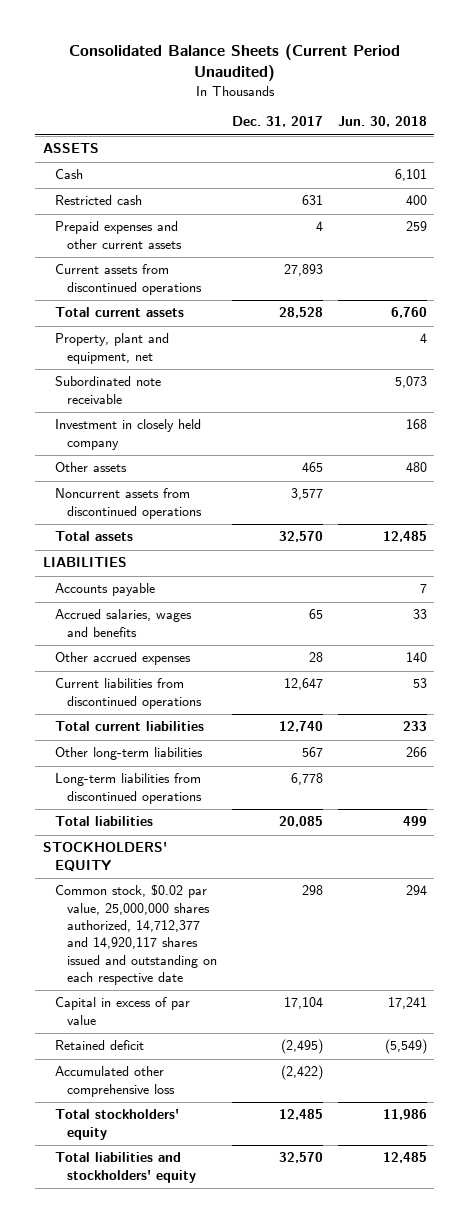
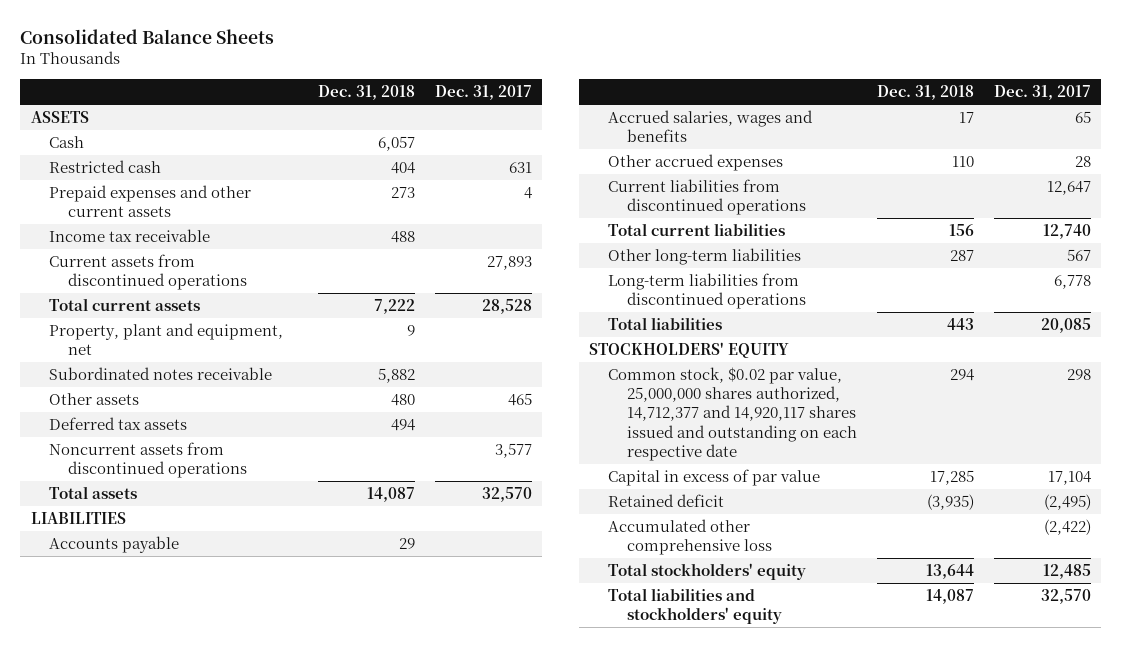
[68,44,400,82] Consolidated Balance Sheets (Current Period Unaudited) -> [20,28,275,44] Consolidated Balance Sheets
[337,116,427,128] Jun. 30, 2018 -> none
none -> [317,84,415,100] Dec. 31, 2018
none -> [49,228,211,242] Income tax receivable
[55,419,202,450] Investment in closely held company -> none
[55,376,162,404] Subordinated note receivable -> [49,366,273,380] Subordinated notes receivable
none -> [49,416,188,430] Deferred tax assets

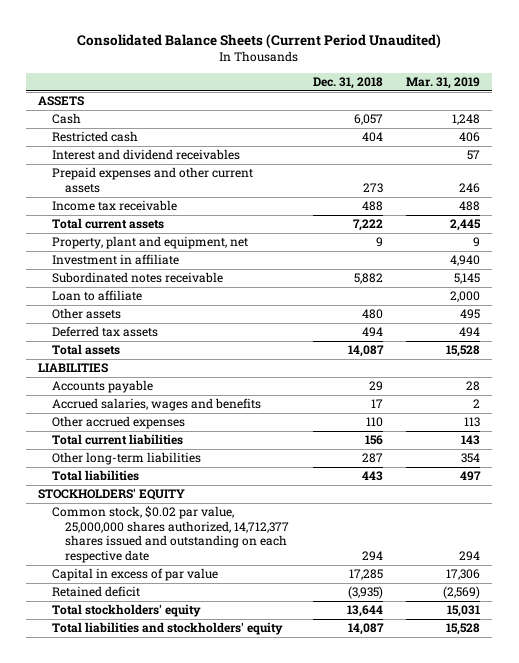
[20,28,275,44] Consolidated Balance Sheets -> [77,33,442,48] Consolidated Balance Sheets (Current Period Unaudited)
[434,84,532,100] Dec. 31, 2017 -> none
none -> [406,77,481,90] Mar. 31, 2019
none -> [51,149,240,161] Interest and dividend receivables
[49,253,247,291] Current assets from discontinued operations -> none
none -> [51,254,179,266] Investment in affiliate
none -> [51,290,142,302] Loan to affiliate
[49,441,247,479] Noncurrent assets from discontinued operations -> none
[608,178,806,216] Current liabilities from discontinued operations -> none
[608,272,806,310] Long-term liabilities from discontinued operations -> none
[608,366,857,461] Common stock, $0.02 par value, 25,000,000 shares authorized, 14,712,377 and 14,920,117 shares issued and outstanding on each respective date -> [51,506,290,563] Common stock, $0.02 par value, 25,000,000 shares authorized, 14,712,377 shares issued and outstanding on each respective date
[608,518,772,556] Accumulated other comprehensive loss -> none

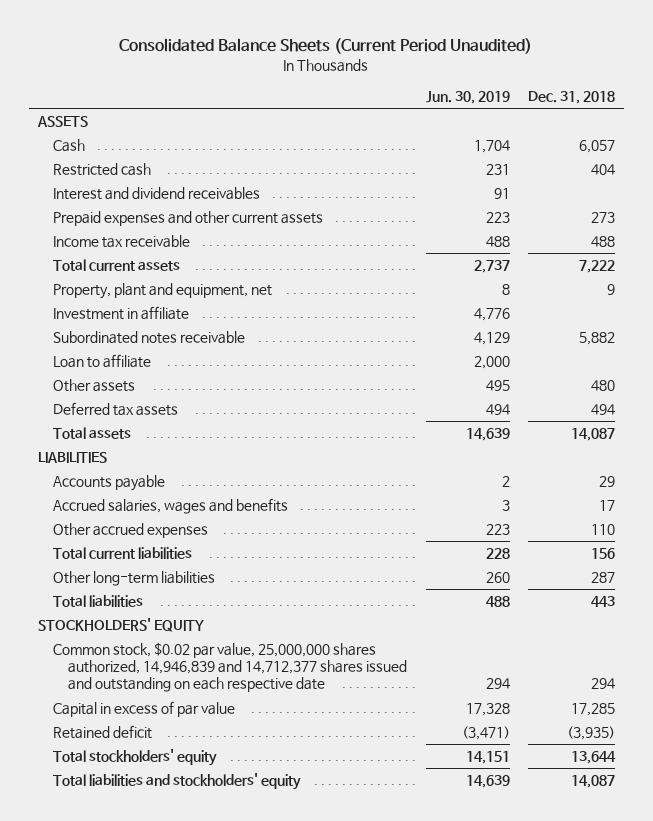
[406,77,481,90] Mar. 31, 2019 -> none
none -> [425,91,510,105] Jun. 30, 2019
[51,506,290,563] Common stock, $0.02 par value, 25,000,000 shares authorized, 14,712,377 shares issued and outstanding on each respective date -> [53,642,408,693] Common stock, $0.02 par value, 25,000,000 shares authorized, 14,946,839 and 14,712,377 shares issued and outstanding on each respective date

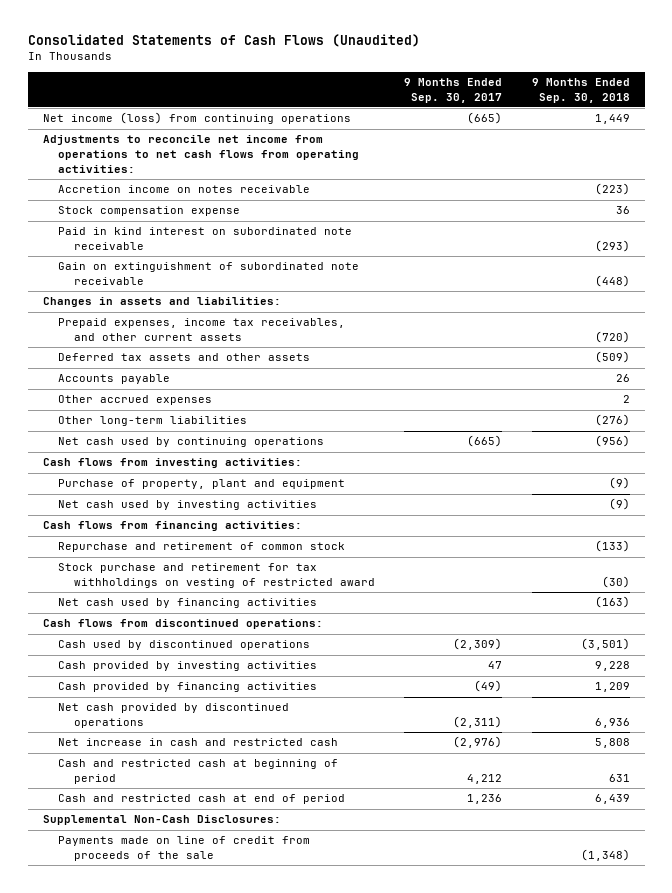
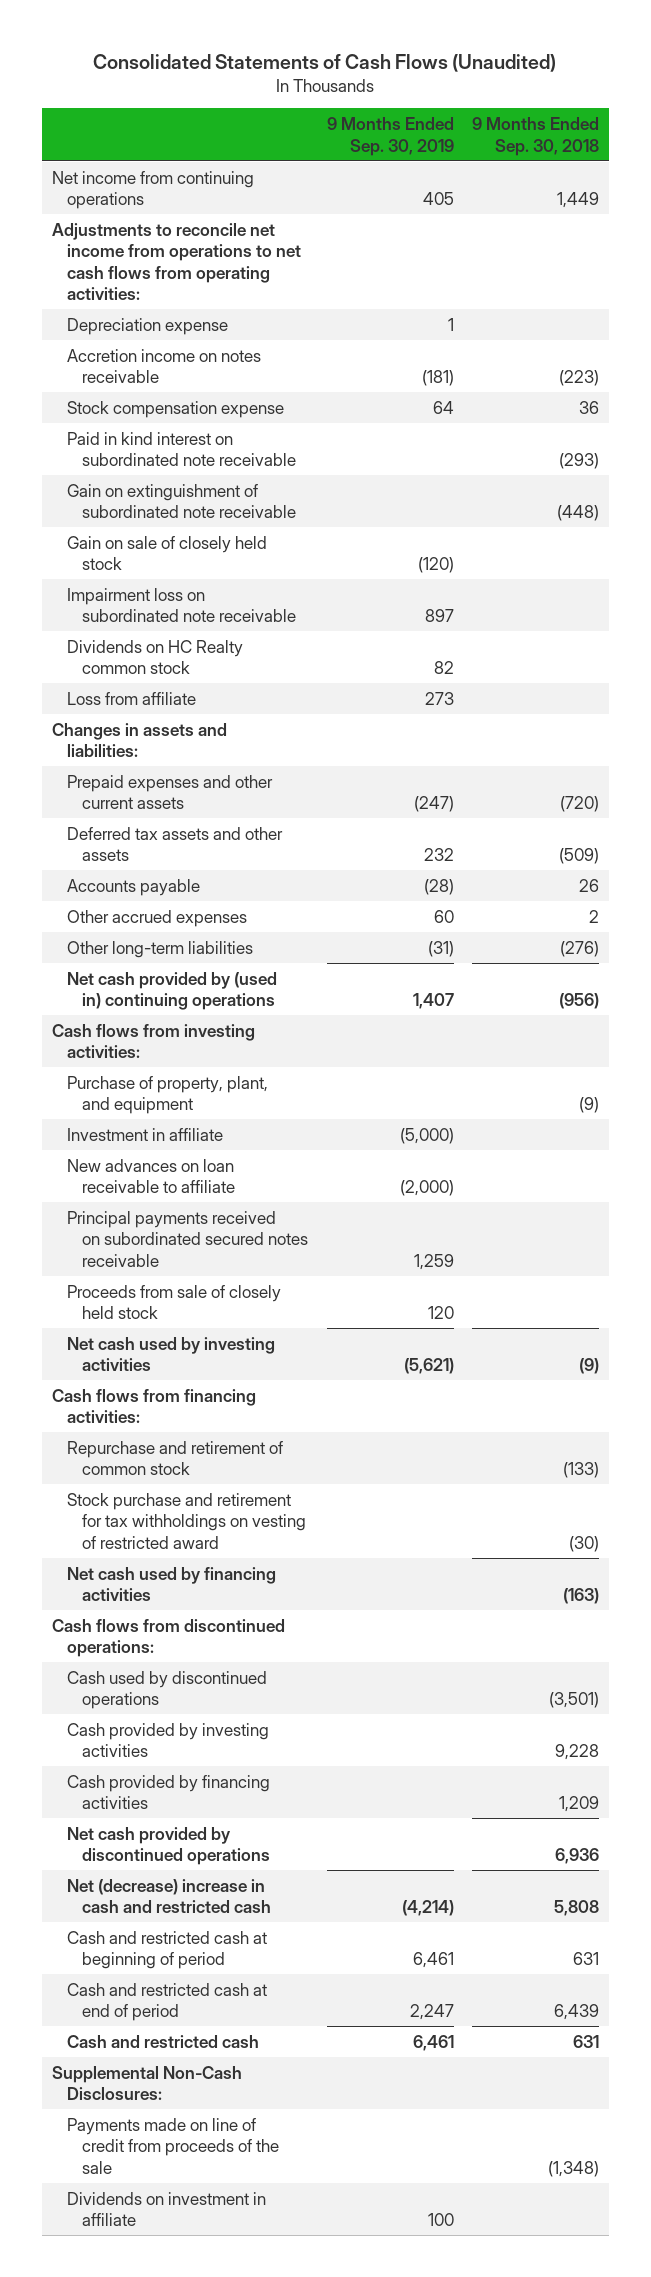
[404,78,503,103] 9 Months Ended Sep. 30, 2017 -> none
none -> [326,116,454,156] 9 Months Ended Sep. 30, 2019
[42,112,351,125] Net income (loss) from continuing operations -> [51,170,254,210] Net income from continuing operations
none -> [66,317,228,335] Depreciation expense
none -> [66,535,267,571] Gain on sale of closely held stock
none -> [66,587,296,623] Impairment loss on subordinated note receivable
none -> [66,639,243,675] Dividends on HC Realty common stock
none -> [66,691,196,705] Loss from affiliate
[58,318,346,342] Prepaid expenses, income tax receivables, and other current assets -> [66,774,273,810] Prepaid expenses and other current assets
[58,437,325,448] Net cash used by continuing operations -> [66,971,277,1011] Net cash provided by (used in) continuing operations
[58,479,346,490] Purchase of property, plant and equipment -> [66,1075,268,1115] Purchase of property, plant, and equipment
none -> [66,1127,223,1141] Investment in affiliate
none -> [66,1158,235,1194] New advances on loan receivable to affiliate
none -> [66,1210,308,1267] Principal payments received on subordinated secured notes receivable
none -> [66,1284,281,1320] Proceeds from sale of closely held stock
[58,738,339,747] Net increase in cash and restricted cash -> [66,1878,271,1914] Net (decrease) increase in cash and restricted cash
none -> [66,2034,259,2048] Cash and restricted cash
none -> [66,2191,266,2227] Dividends on investment in affiliate

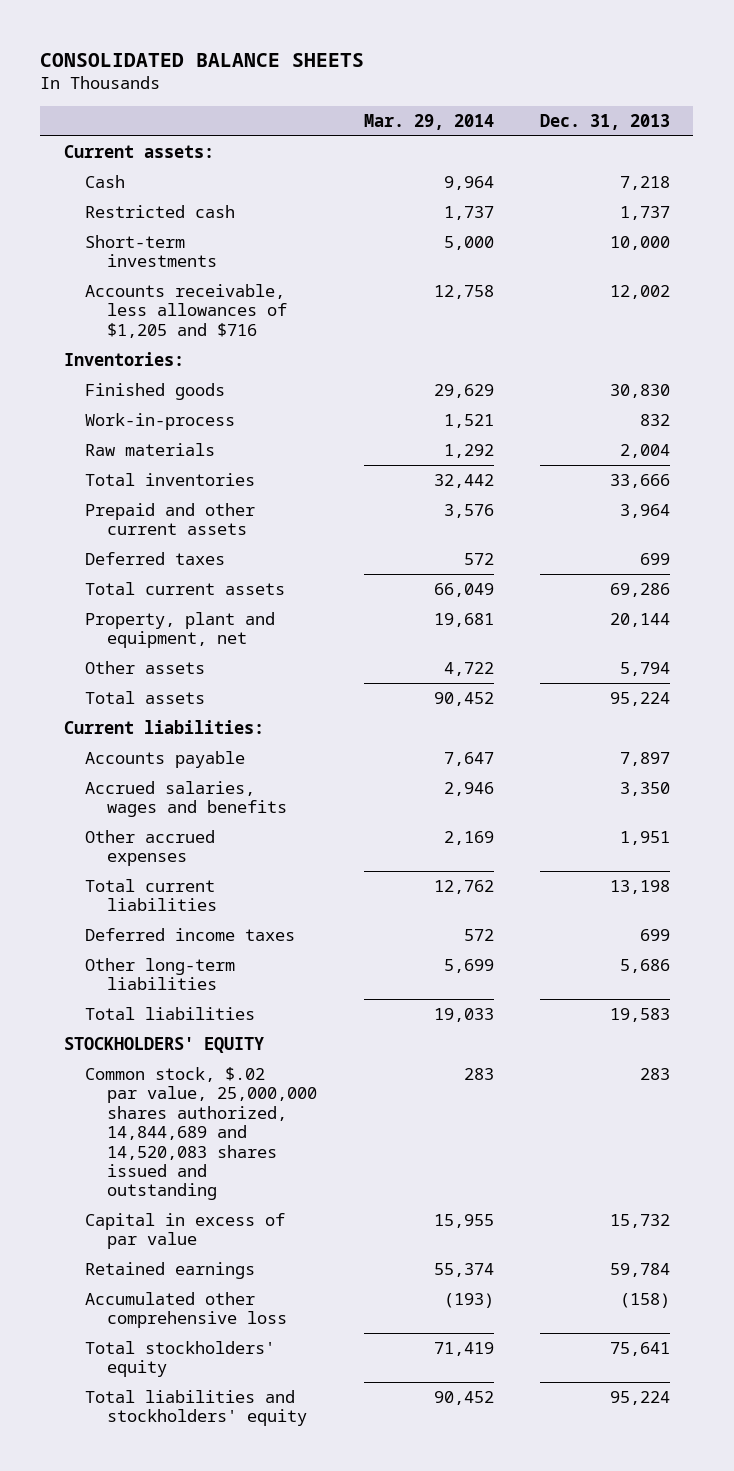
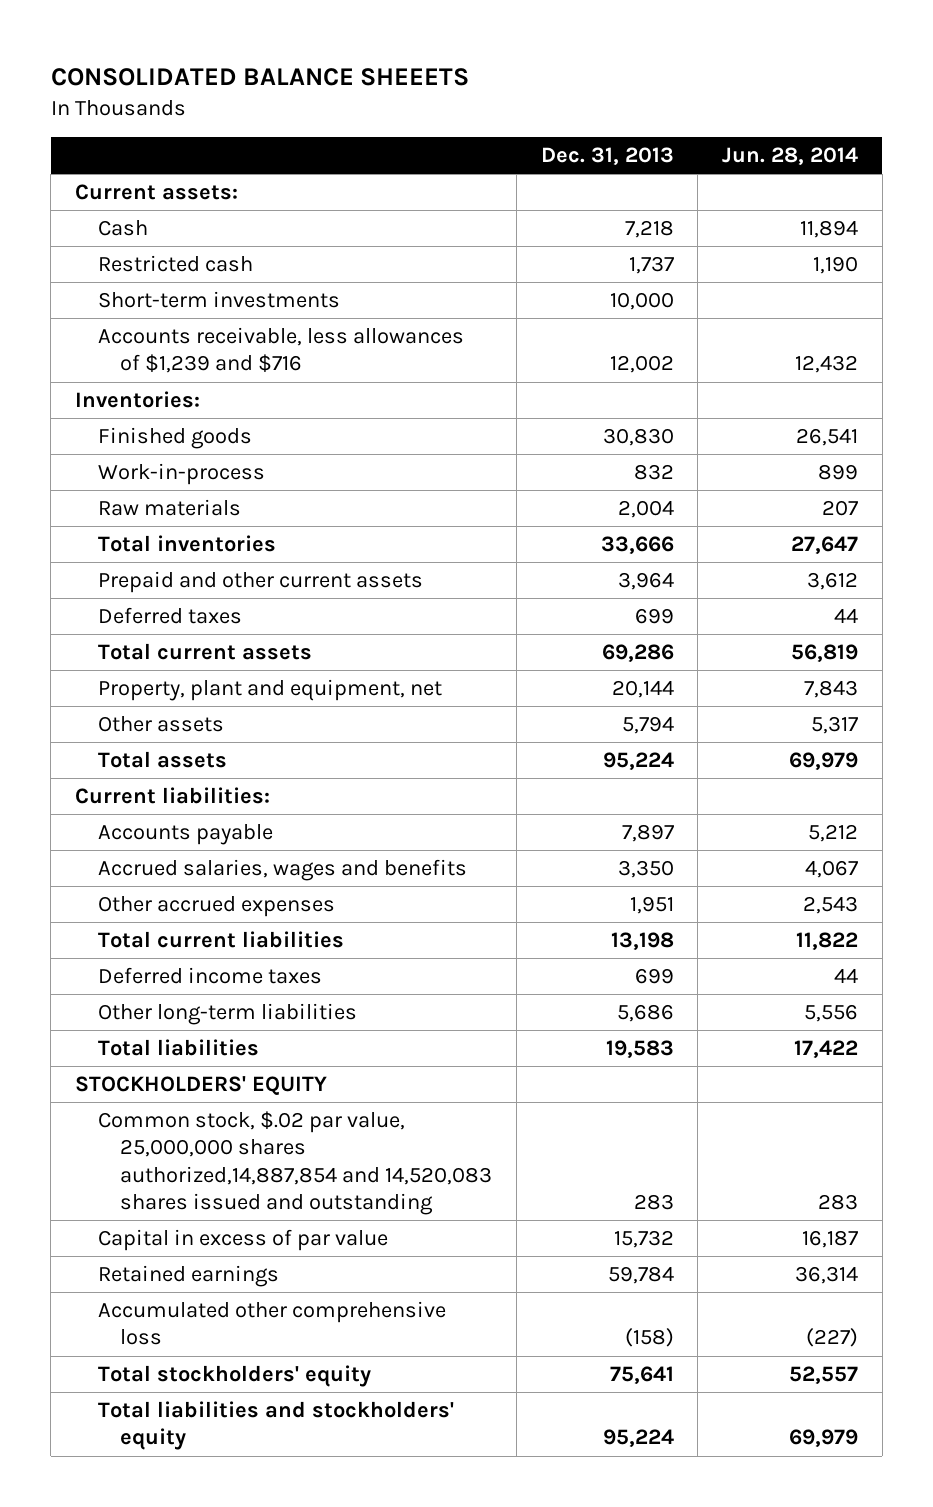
[40,52,365,67] CONSOLIDATED BALANCE SHEETS -> [50,67,469,86] CONSOLIDATED BALANCE SHEEETS
[363,113,494,130] Mar. 29, 2014 -> none
none -> [722,147,859,166] Jun. 28, 2014
[85,283,288,338] Accounts receivable, less allowances of $1,205 and $716 -> [97,327,464,374] Accounts receivable, less allowances of $1,239 and $716
[85,1066,318,1201] Common stock, $.02 par value, 25,000,000 shares authorized, 14,844,689 and 14,520,083 shares issued and outstanding -> [97,1111,493,1215] Common stock, $.02 par value, 25,000,000 shares authorized,14,887,854 and 14,520,083 shares issued and outstanding

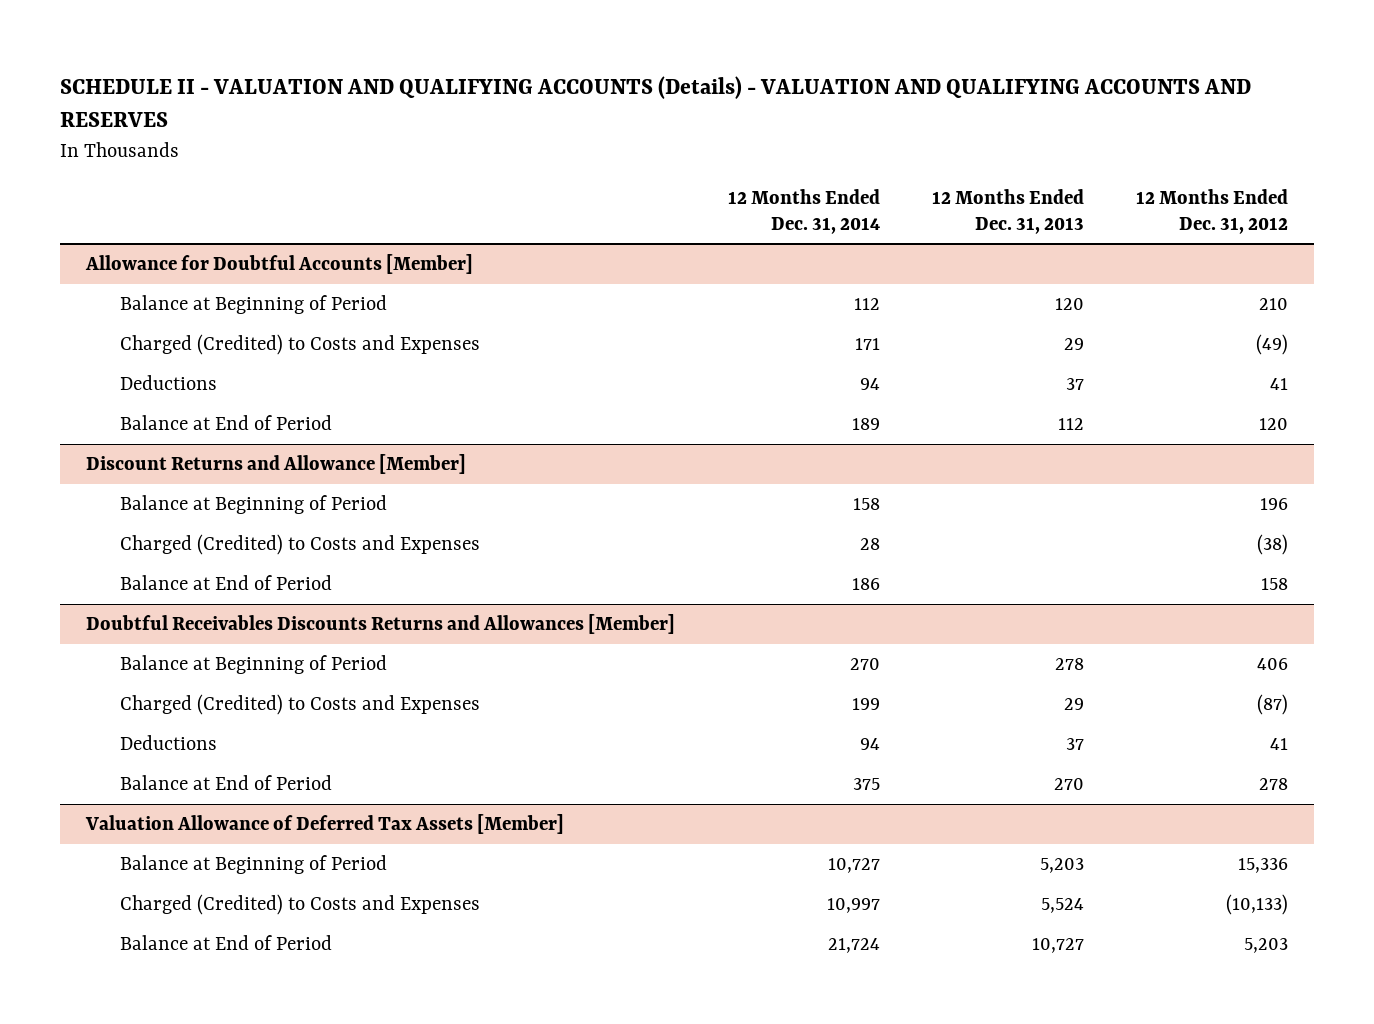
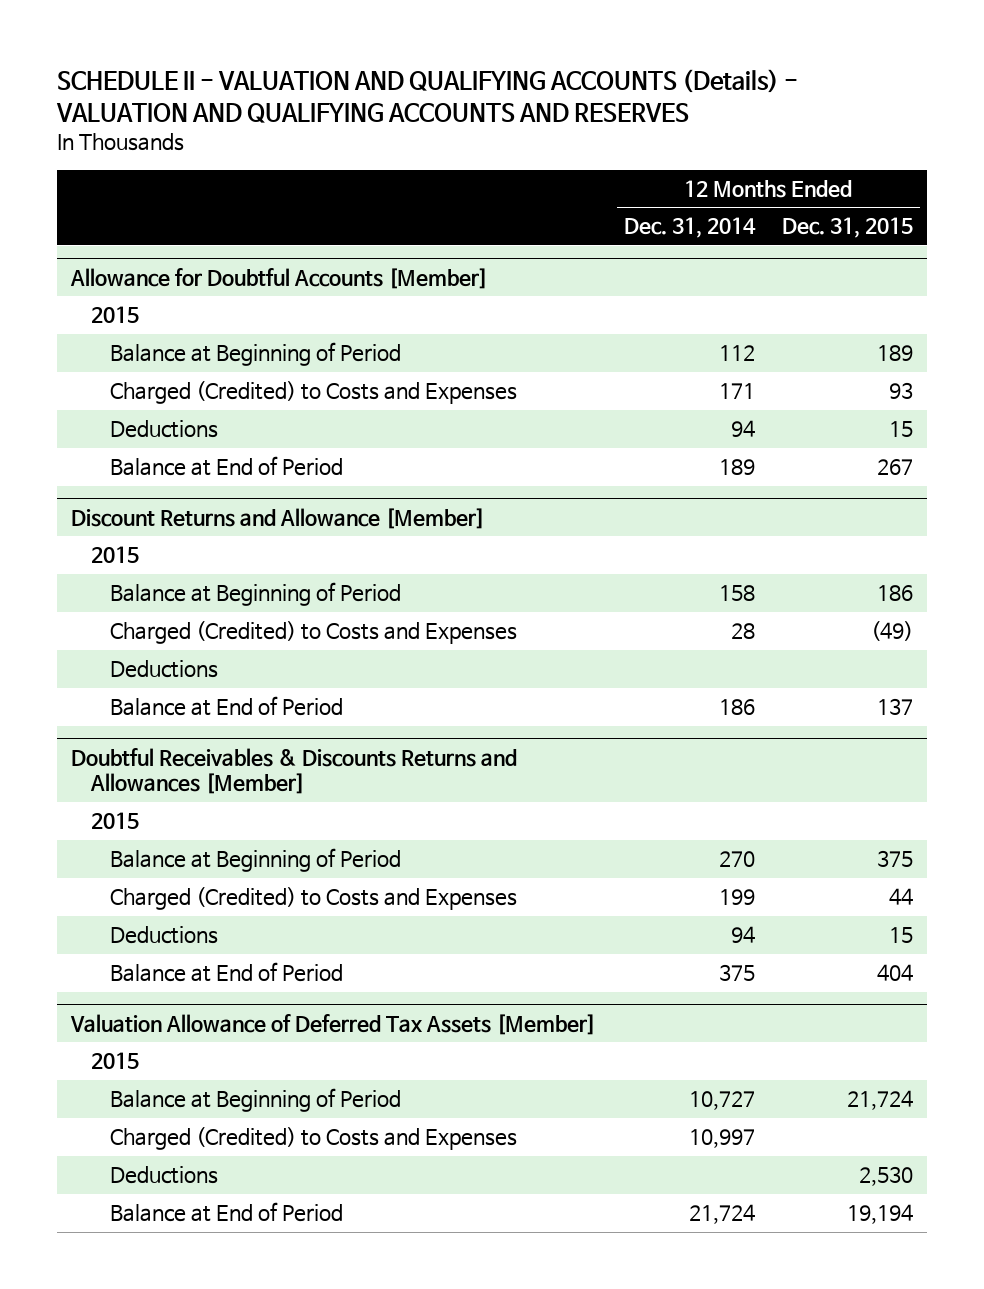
[931,189,1084,234] 12 Months Ended Dec. 31, 2013 -> none
[1135,189,1288,234] 12 Months Ended Dec. 31, 2012 -> none
none -> [782,217,914,239] Dec. 31, 2015
none -> [90,306,139,324] 2015
none -> [90,546,139,564] 2015
none -> [109,660,218,679] Deductions
[86,613,676,634] Doubtful Receivables Discounts Returns and Allowances [Member] -> [71,747,518,795] Doubtful Receivables & Discounts Returns and Allowances [Member]
none -> [90,812,139,830] 2015
none -> [90,1052,139,1070] 2015
none -> [109,1166,218,1185] Deductions

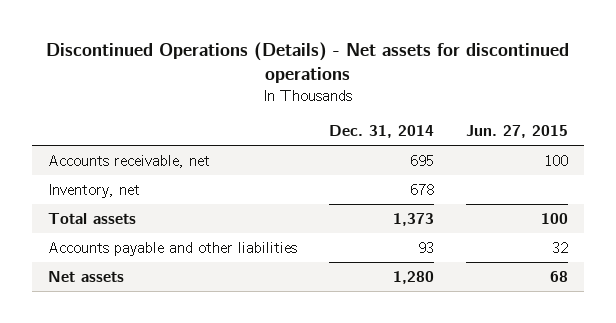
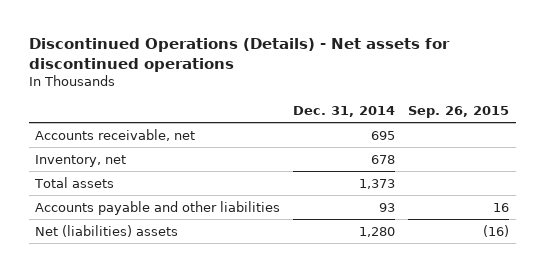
[466,125,569,139] Jun. 27, 2015 -> none
none -> [408,106,510,119] Sep. 26, 2015
[48,270,125,282] Net assets -> [35,224,179,237] Net (liabilities) assets

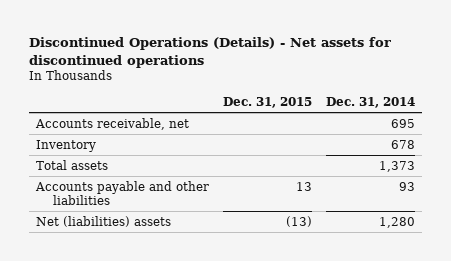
[408,106,510,119] Sep. 26, 2015 -> none
none -> [222,97,312,109] Dec. 31, 2015
[35,154,127,167] Inventory, net -> [35,139,96,152] Inventory

